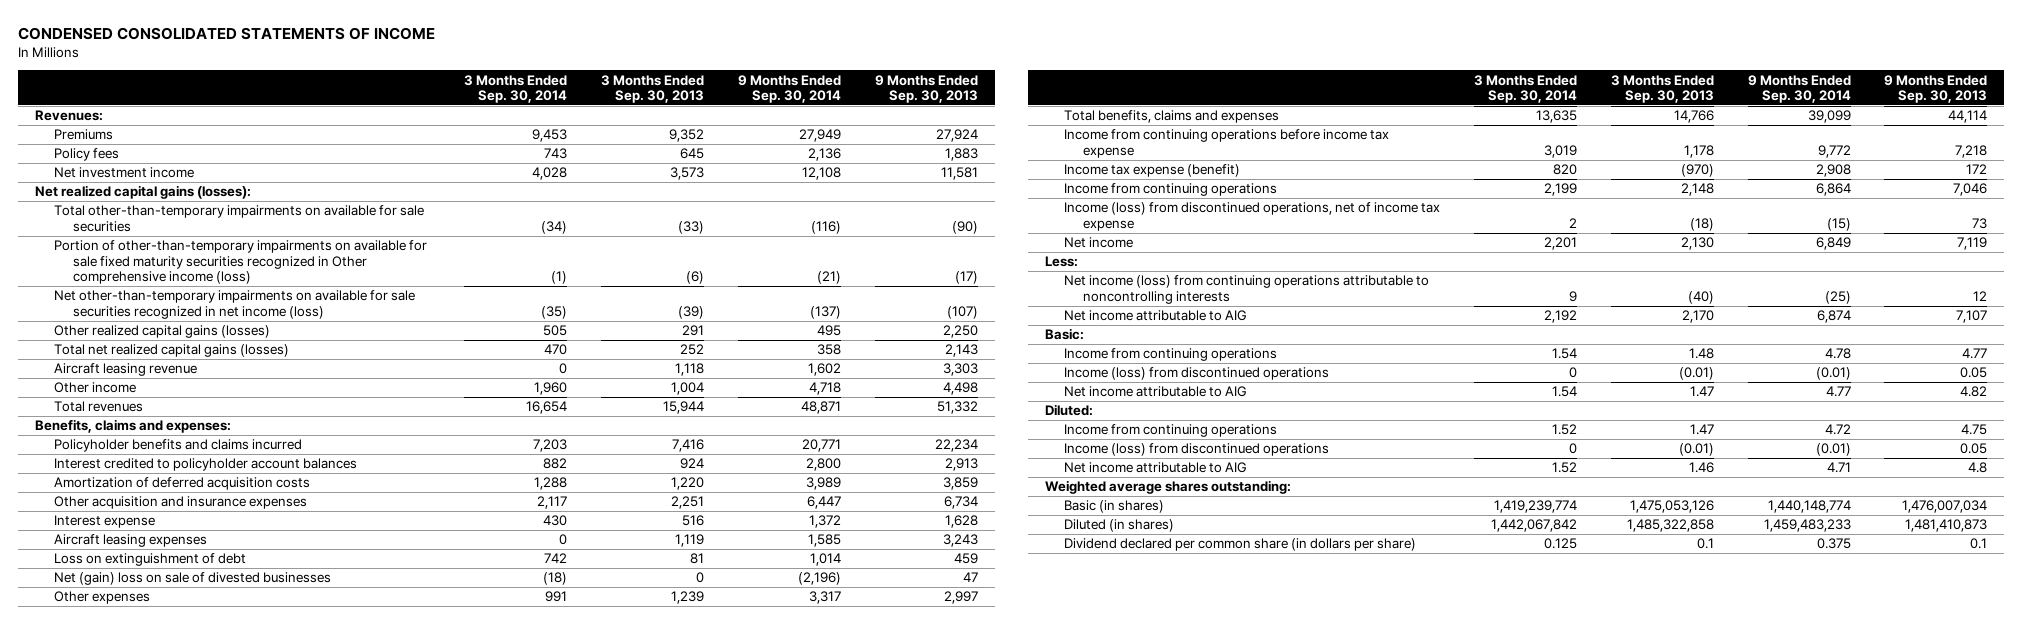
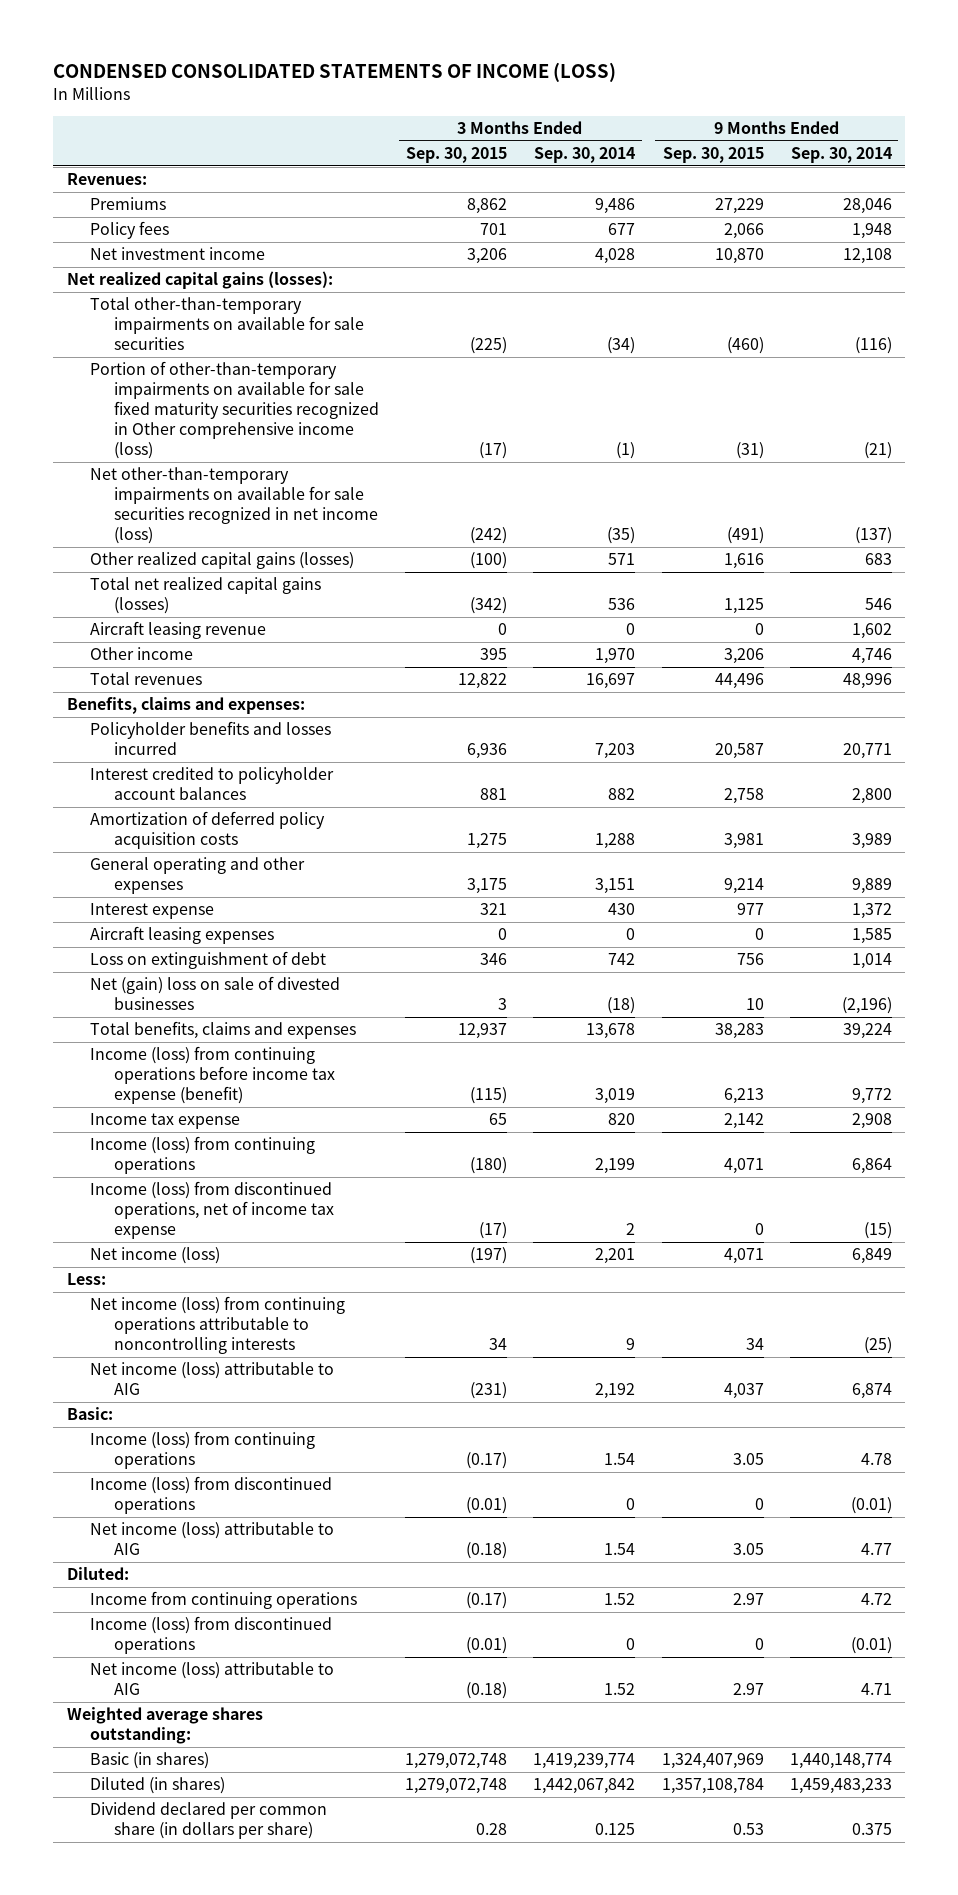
[18,26,436,40] CONDENSED CONSOLIDATED STATEMENTS OF INCOME -> [53,62,617,83] CONDENSED CONSOLIDATED STATEMENTS OF INCOME (LOSS)
[600,74,704,104] 3 Months Ended Sep. 30, 2013 -> none
[874,74,978,104] 9 Months Ended Sep. 30, 2013 -> none
none -> [406,147,508,164] Sep. 30, 2015
none -> [662,147,764,164] Sep. 30, 2015
[532,129,568,143] 9,453 -> [595,198,636,215] 9,486
[798,129,841,143] 27,949 -> [842,198,892,215] 28,046
[544,148,568,160] 743 -> [608,223,636,236] 677
[807,148,841,162] 2,136 -> [851,223,892,240] 1,948
[543,325,568,337] 505 -> [608,553,636,566] 571
[816,325,841,337] 495 -> [864,553,892,566] 683
[544,344,568,356] 470 -> [608,598,636,611] 536
[816,344,841,356] 358 -> [864,598,892,611] 546
[534,382,568,396] 1,960 -> [595,648,636,665] 1,970
[808,382,841,396] 4,718 -> [851,648,892,665] 4,746
[526,401,568,415] 16,654 -> [586,673,636,690] 16,697
[800,401,841,415] 48,871 -> [842,673,892,690] 48,996
[54,439,303,453] Policyholder benefits and claims incurred -> [90,721,332,756] Policyholder benefits and losses incurred
[54,477,311,491] Amortization of deferred acquisition costs -> [90,811,326,850] Amortization of deferred policy acquisition costs
[54,496,308,510] Other acquisition and insurance expenses -> [90,857,306,895] General operating and other expenses
[537,496,568,510] 2,117 -> [595,878,636,895] 3,151
[806,496,841,510] 6,447 -> [851,878,892,895] 9,889
[54,591,151,605] Other expenses -> none
[1535,110,1577,124] 13,635 -> [586,1023,636,1040] 13,678
[1807,110,1851,124] 39,099 -> [842,1023,892,1040] 39,224
[1063,129,1389,158] Income from continuing operations before income tax expense -> [90,1046,336,1105] Income (loss) from continuing operations before income tax expense (benefit)
[1063,164,1240,178] Income tax expense (benefit) -> [90,1113,241,1130] Income tax expense
[1063,183,1277,197] Income from continuing operations -> [90,1136,316,1175] Income (loss) from continuing operations
[1063,237,1133,249] Net income -> [90,1247,221,1265] Net income (loss)
[1063,310,1247,322] Net income attributable to AIG -> [90,1362,335,1396] Net income (loss) attributable to AIG
[1063,348,1277,362] Income from continuing operations -> [90,1431,316,1470] Income (loss) from continuing operations
[1063,386,1247,398] Net income attributable to AIG -> [90,1522,335,1556] Net income (loss) attributable to AIG
[1063,462,1247,474] Net income attributable to AIG -> [90,1662,335,1696] Net income (loss) attributable to AIG

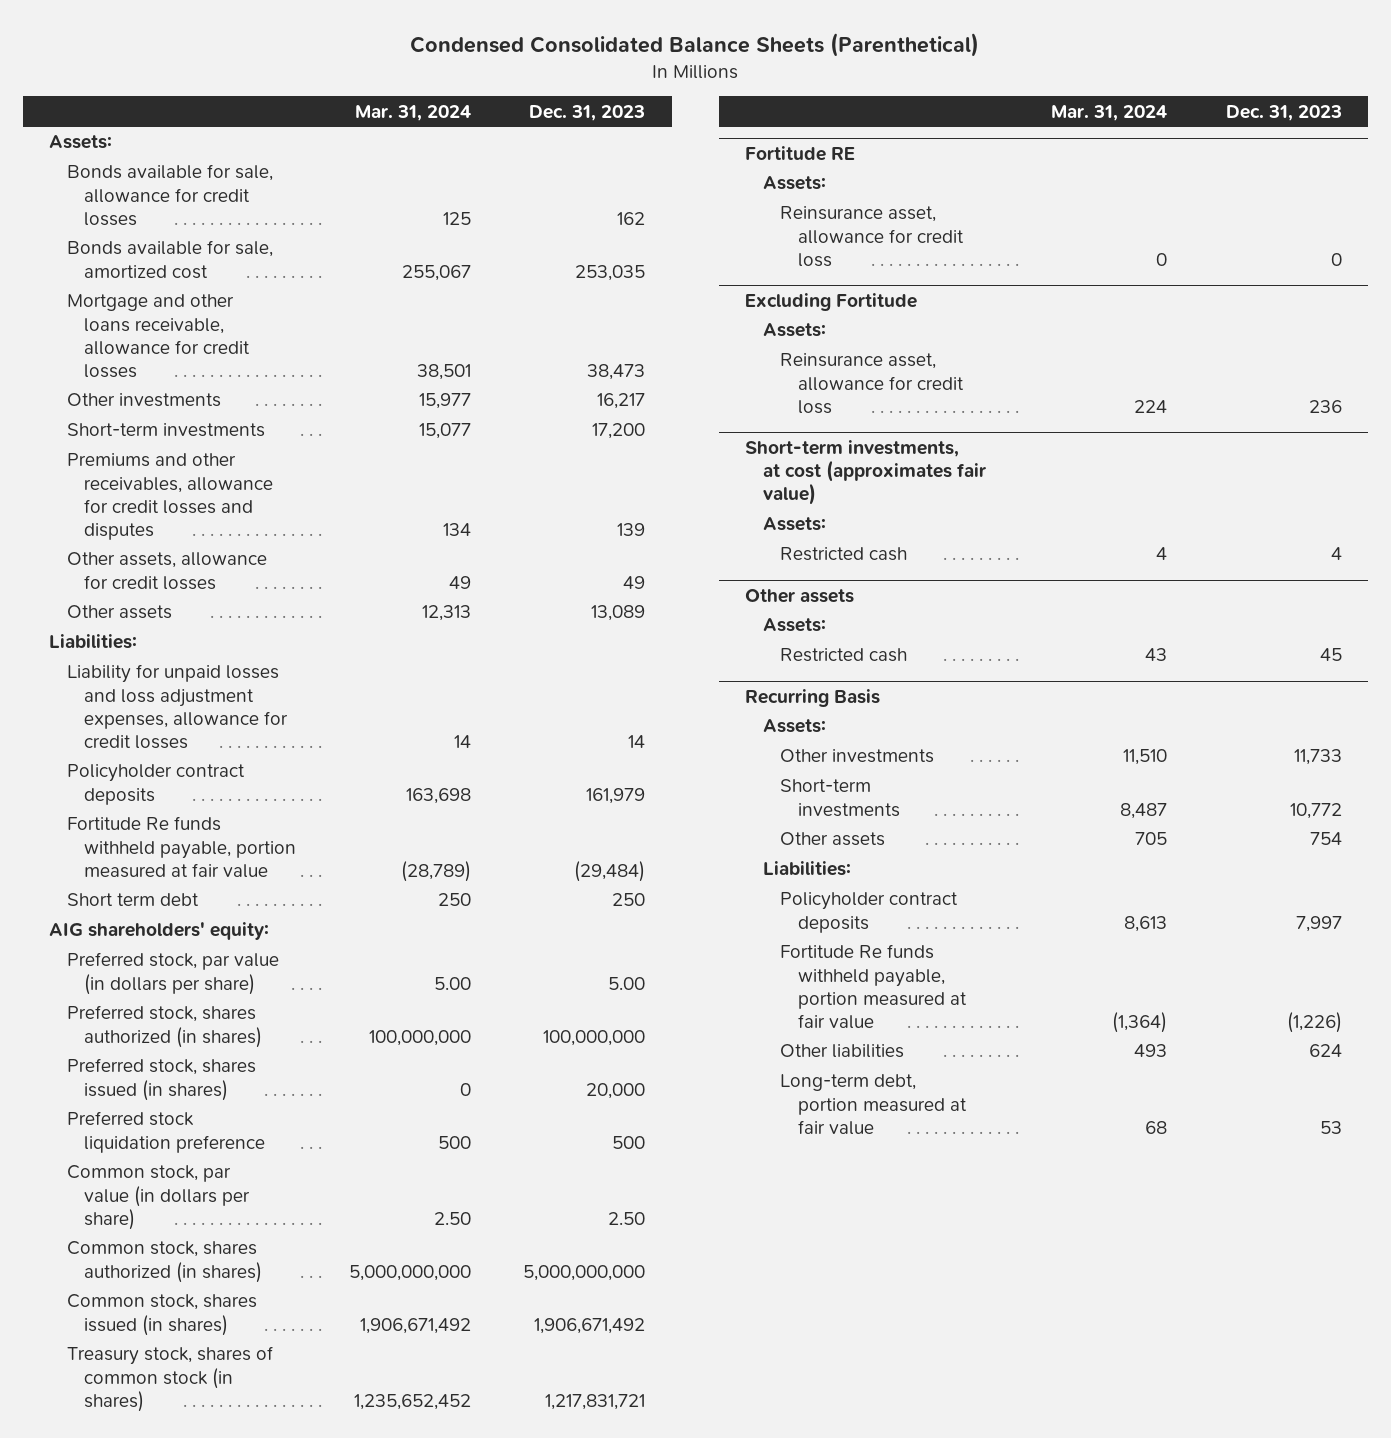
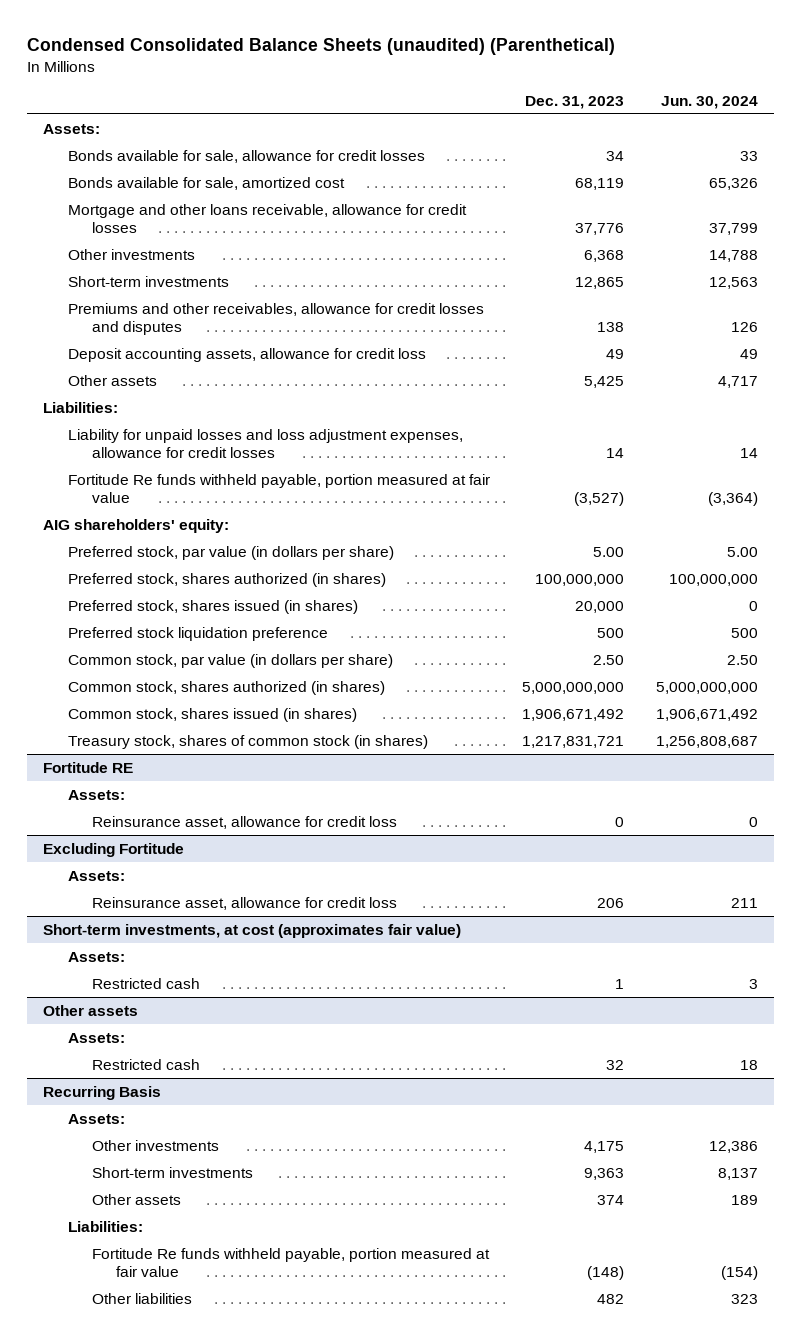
[410,33,980,58] Condensed Consolidated Balance Sheets (Parenthetical) -> [27,37,616,55] Condensed Consolidated Balance Sheets (unaudited) (Parenthetical)
[354,104,471,121] Mar. 31, 2024 -> none
none -> [661,95,759,109] Jun. 30, 2024
[617,211,646,225] 162 -> [605,150,624,161] 34
[575,264,646,281] 253,035 -> [574,177,624,190] 68,119
[587,363,646,380] 38,473 -> [574,222,624,235] 37,776
[597,393,646,410] 16,217 -> [583,249,624,262] 6,368
[592,423,646,440] 17,200 -> [574,276,624,289] 12,865
[617,522,646,536] 139 -> [596,321,624,332] 138
[66,552,267,590] Other assets, allowance for credit losses -> [67,347,426,362] Deposit accounting assets, allowance for credit loss
[591,605,646,622] 13,089 -> [583,375,624,388] 5,425
[66,764,245,805] Policyholder contract deposits -> none
[66,893,199,907] Short term debt -> none
[574,860,646,882] (29,484) -> [573,491,624,506] (3,527)
[1308,399,1342,413] 236 -> [596,897,624,908] 206
[1330,547,1342,561] 4 -> [614,978,624,989] 1
[1319,648,1342,662] 45 -> [605,1059,624,1070] 32
[1293,749,1342,766] 11,733 -> [583,1140,624,1153] 4,175
[1289,802,1342,819] 10,772 -> [583,1167,624,1180] 9,363
[1309,832,1342,846] 754 -> [596,1194,624,1205] 374
[780,892,959,933] Policyholder contract deposits -> none
[780,1074,967,1135] Long-term debt, portion measured at fair value -> none
[1286,1011,1342,1033] (1,226) -> [586,1265,624,1280] (148)
[1308,1044,1342,1058] 624 -> [596,1293,624,1304] 482

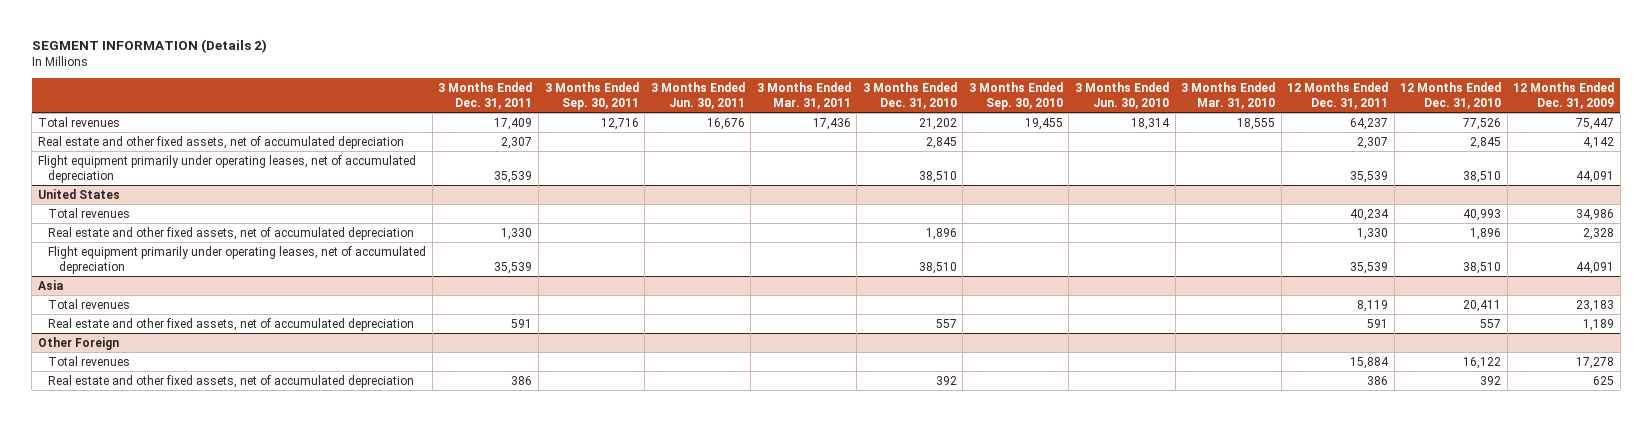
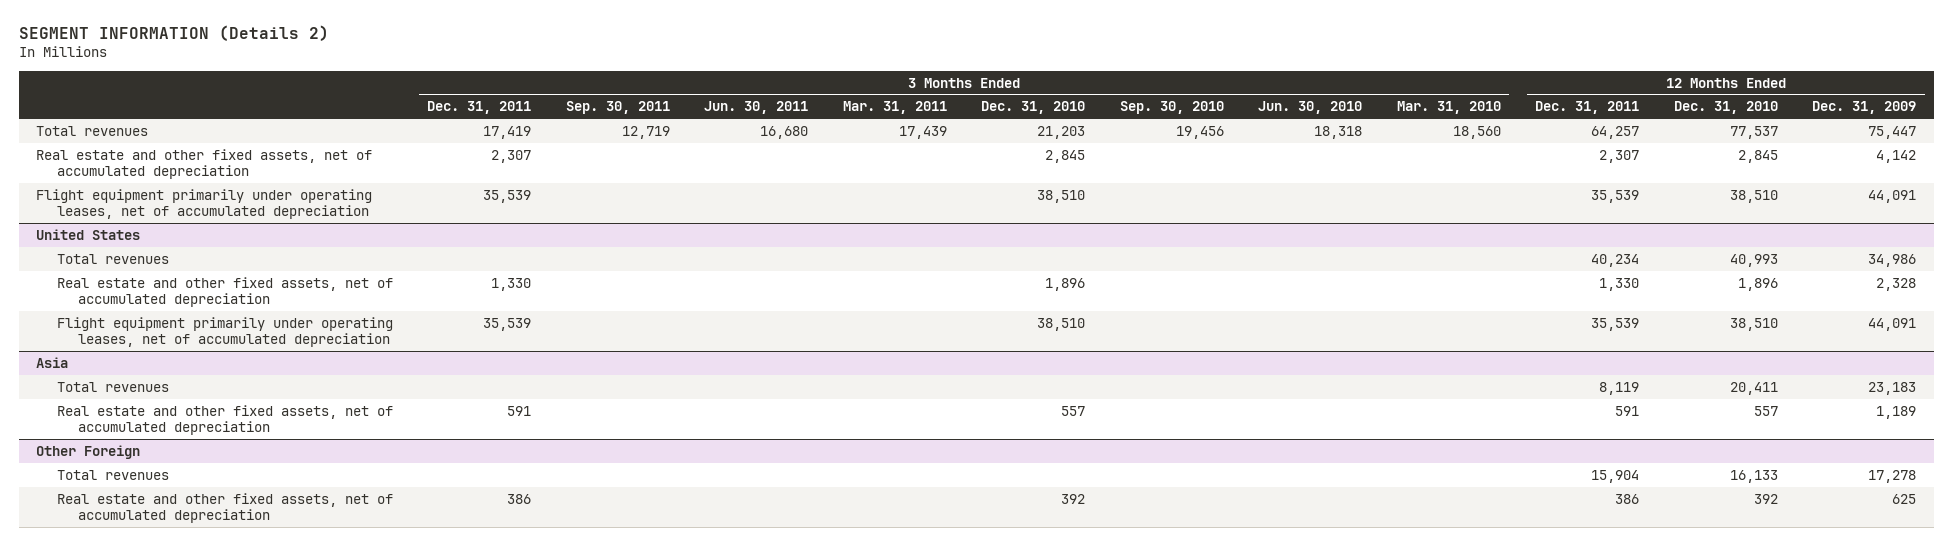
[494,117,533,130] 17,409 -> [483,125,532,139] 17,419
[600,117,639,130] 12,716 -> [621,125,670,139] 12,719
[706,117,745,130] 16,676 -> [760,125,809,139] 16,680
[812,117,851,130] 17,436 -> [898,125,947,139] 17,439
[918,117,957,130] 21,202 -> [1037,125,1086,139] 21,203
[1024,117,1063,130] 19,455 -> [1175,125,1224,139] 19,456
[1131,117,1171,130] 18,314 -> [1314,125,1363,139] 18,318
[1237,117,1276,130] 18,555 -> [1452,125,1501,139] 18,560
[1350,117,1389,130] 64,237 -> [1591,125,1640,139] 64,257
[1463,117,1502,130] 77,526 -> [1729,125,1778,139] 77,537
[1350,356,1390,369] 15,884 -> [1591,469,1640,483] 15,904
[1463,356,1502,369] 16,122 -> [1729,469,1778,483] 16,133

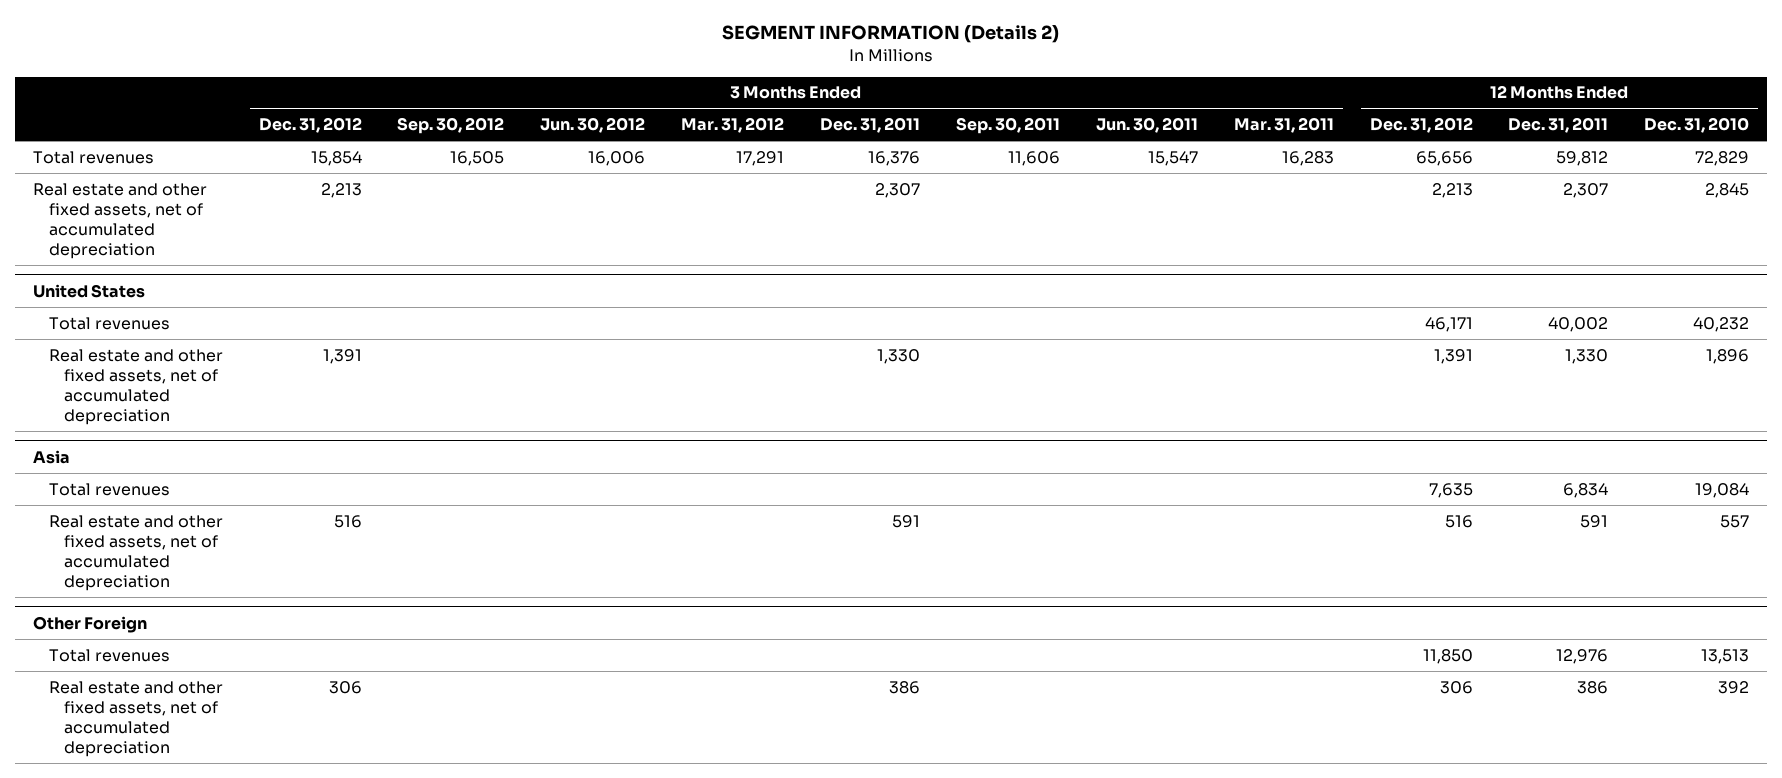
[981,101,1086,115] Dec. 31, 2010 -> none
[1119,101,1224,115] Sep. 30, 2010 -> none
[1258,101,1363,115] Jun. 30, 2010 -> none
[1396,101,1501,115] Mar. 31, 2010 -> none
[1812,101,1917,115] Dec. 31, 2009 -> none
none -> [258,117,362,134] Dec. 31, 2012
none -> [397,117,505,135] Sep. 30, 2012
none -> [540,117,646,134] Jun. 30, 2012
none -> [681,117,785,134] Mar. 31, 2012
none -> [1369,117,1473,134] Dec. 31, 2012
[483,125,532,139] 17,419 -> [868,150,921,166] 16,376
[621,125,670,139] 12,719 -> [1007,150,1060,166] 11,606
[760,125,809,139] 16,680 -> [1147,150,1198,166] 15,547
[898,125,947,139] 17,439 -> [1281,150,1334,166] 16,283
[1591,125,1640,139] 64,257 -> [1556,150,1609,166] 59,812
[1729,125,1778,139] 77,537 -> [1695,150,1750,166] 72,829
[35,188,372,220] Flight equipment primarily under operating leases, net of accumulated depreciation -> none
[1591,253,1640,267] 40,234 -> [1548,316,1609,332] 40,002
[1729,253,1778,267] 40,993 -> [1693,316,1750,332] 40,232
[56,316,393,348] Flight equipment primarily under operating leases, net of accumulated depreciation -> none
[1599,381,1640,395] 8,119 -> [1563,482,1609,498] 6,834
[1729,381,1778,395] 20,411 -> [1695,482,1750,498] 19,084
[1591,469,1640,483] 15,904 -> [1556,648,1609,664] 12,976
[1729,469,1778,483] 16,133 -> [1701,648,1750,664] 13,513

